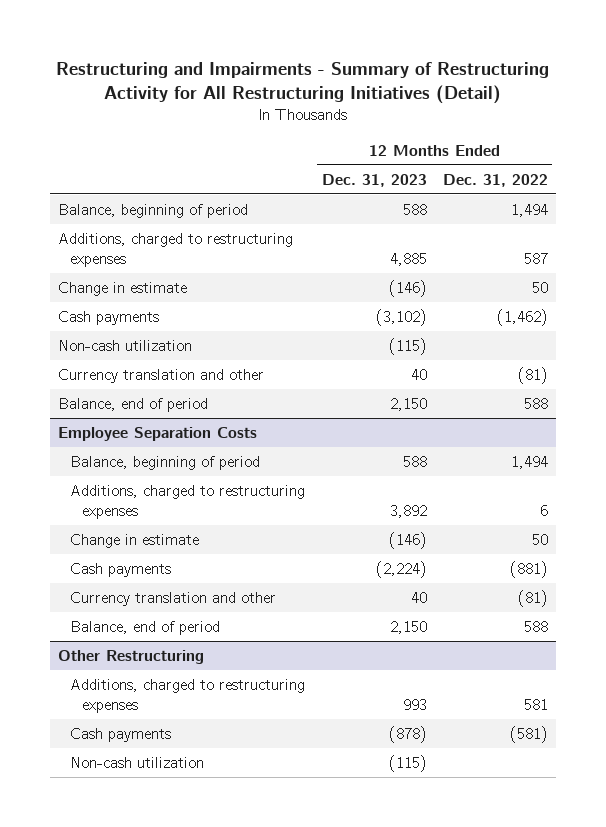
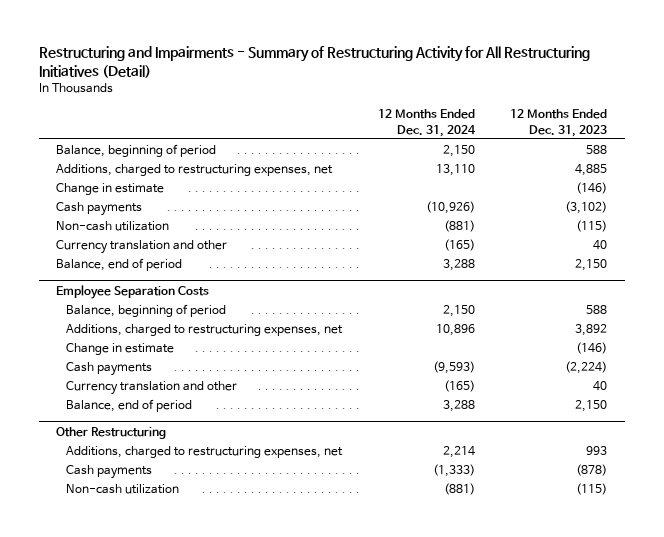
[442,173,548,187] Dec. 31, 2022 -> none
none -> [377,109,476,137] 12 Months Ended Dec. 31, 2024
[58,232,294,267] Additions, charged to restructuring expenses -> [56,163,334,176] Additions, charged to restructuring expenses, net
[70,484,306,519] Additions, charged to restructuring expenses -> [66,323,344,336] Additions, charged to restructuring expenses, net
[70,678,306,713] Additions, charged to restructuring expenses -> [66,445,344,458] Additions, charged to restructuring expenses, net

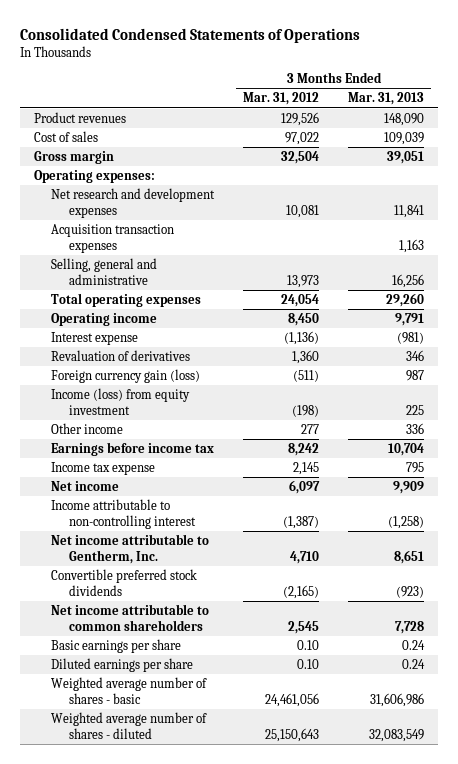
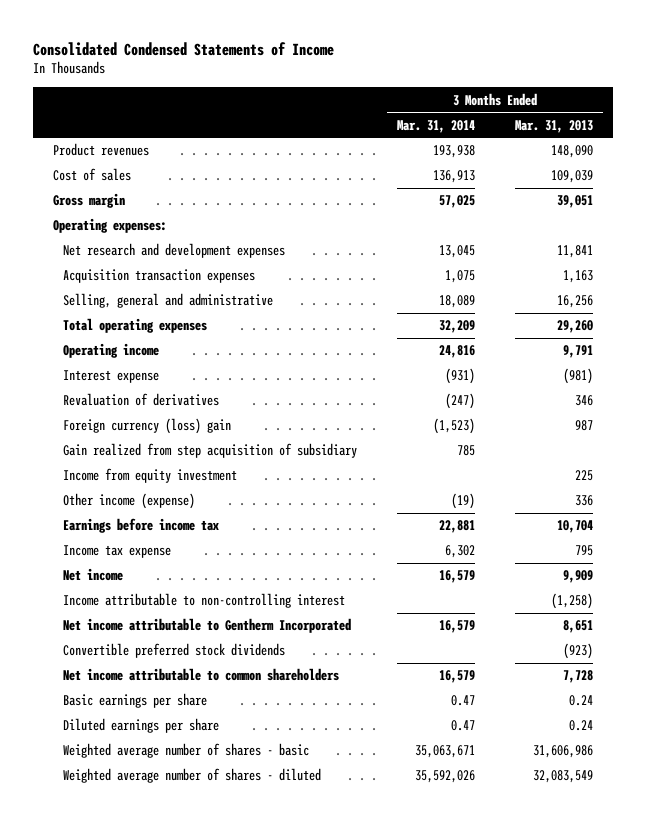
[19,27,360,43] Consolidated Condensed Statements of Operations -> [32,41,334,56] Consolidated Condensed Statements of Income
[243,92,320,106] Mar. 31, 2012 -> none
none -> [397,119,476,133] Mar. 31, 2014
[51,368,201,383] Foreign currency gain (loss) -> [63,418,232,435] Foreign currency (loss) gain
none -> [63,443,358,459] Gain realized from step acquisition of subsidiary
[51,387,191,415] Income (loss) from equity investment -> [63,468,238,484] Income from equity investment
[51,422,124,434] Other income -> [63,493,196,510] Other income (expense)
[51,533,210,564] Net income attributable to Gentherm, Inc. -> [63,618,352,634] Net income attributable to Gentherm Incorporated

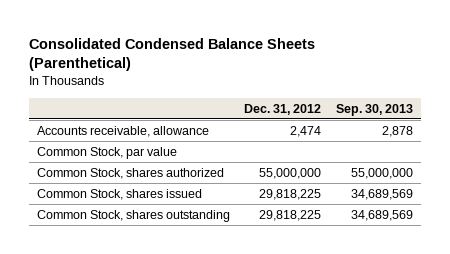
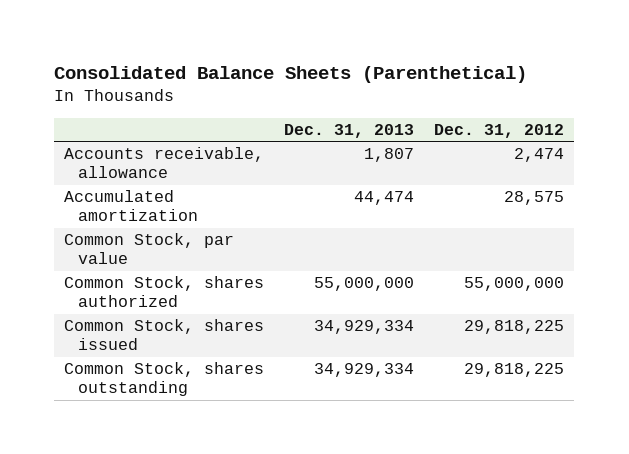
[29,37,316,72] Consolidated Condensed Balance Sheets (Parenthetical) -> [54,66,528,84] Consolidated Balance Sheets (Parenthetical)
[336,103,414,116] Sep. 30, 2013 -> none
none -> [284,123,415,138] Dec. 31, 2013
none -> [64,190,199,222] Accumulated amortization

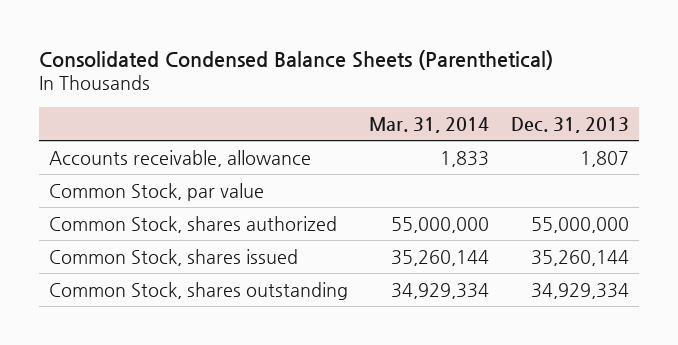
[54,66,528,84] Consolidated Balance Sheets (Parenthetical) -> [38,49,553,70] Consolidated Condensed Balance Sheets (Parenthetical)
[434,123,565,138] Dec. 31, 2012 -> none
none -> [369,116,490,133] Mar. 31, 2014
[64,190,199,222] Accumulated amortization -> none
[314,320,415,335] 34,929,334 -> [530,249,629,266] 35,260,144

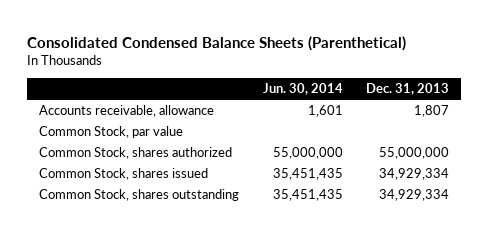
[369,116,490,133] Mar. 31, 2014 -> none
none -> [262,83,343,96] Jun. 30, 2014
[530,249,629,266] 35,260,144 -> [379,168,450,181] 34,929,334

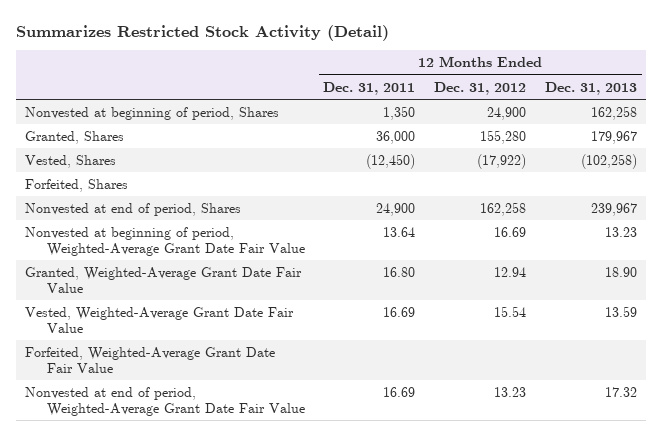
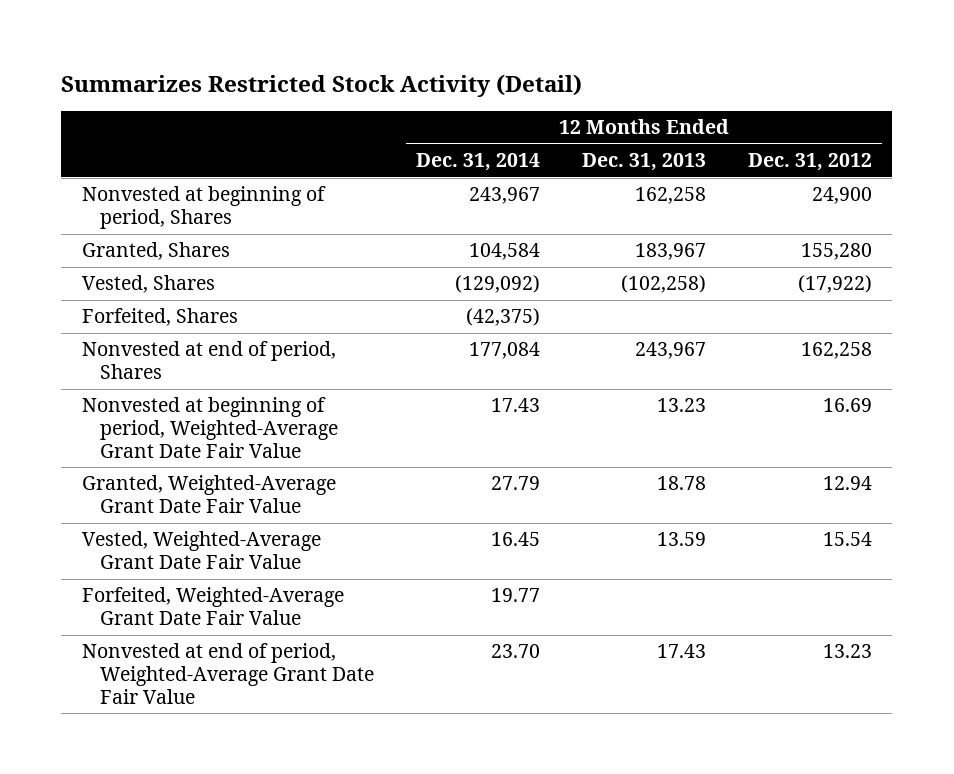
[323,81,416,95] Dec. 31, 2011 -> none
none -> [416,153,541,172] Dec. 31, 2014
[590,130,637,144] 179,967 -> [634,243,706,261] 183,967
[590,202,637,216] 239,967 -> [634,342,706,360] 243,967
[604,266,637,277] 18.90 -> [656,476,706,491] 18.78
[604,386,637,397] 17.32 -> [656,644,706,659] 17.43

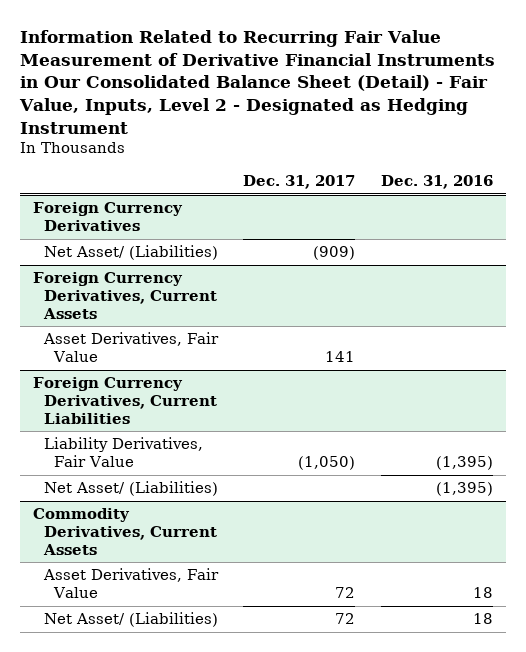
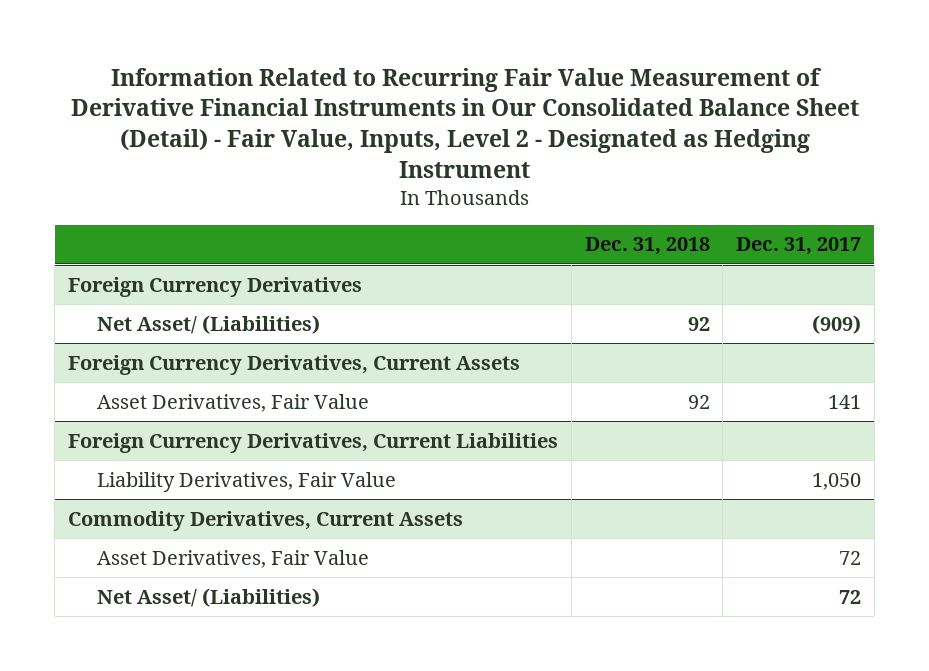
[381,175,494,190] Dec. 31, 2016 -> none
none -> [584,237,710,256] Dec. 31, 2018
[43,481,218,497] Net Asset/ (Liabilities) -> none
[298,455,356,470] (1,050) -> [812,472,862,490] 1,050

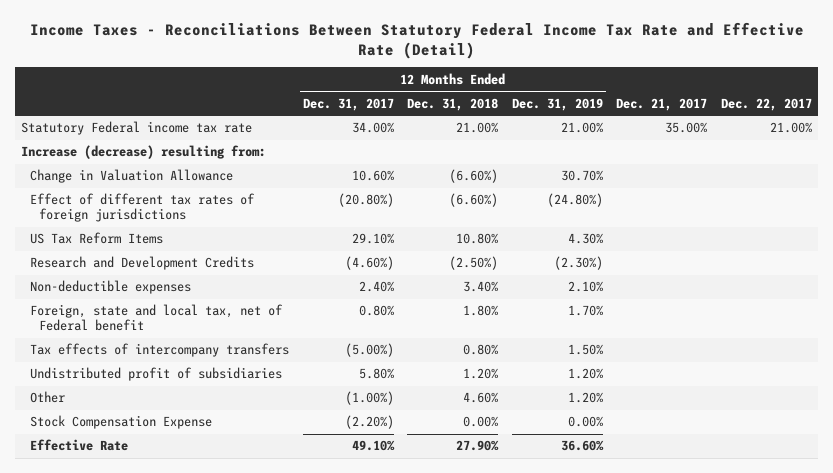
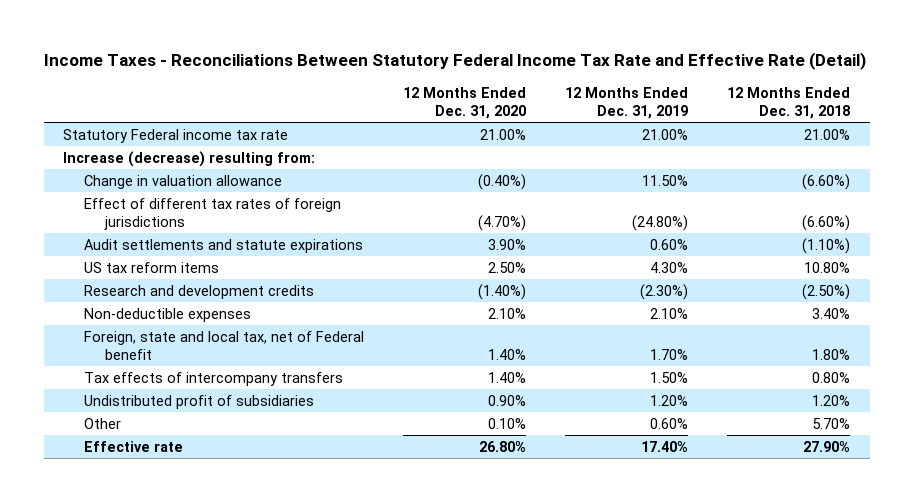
[302,97,394,111] Dec. 31, 2017 -> none
[616,97,708,111] Dec. 21, 2017 -> none
[720,97,812,111] Dec. 22, 2017 -> none
none -> [403,86,527,120] 12 Months Ended Dec. 31, 2020
[30,169,234,184] Change in Valuation Allowance -> [84,174,283,189] Change in valuation allowance
[560,170,603,182] 30.70% -> [642,174,689,186] 11.50%
none -> [84,238,364,253] Audit settlements and statute expirations
[30,232,164,245] US Tax Reform Items -> [84,261,220,273] US tax reform items
[30,256,255,271] Research and Development Credits -> [84,284,315,299] Research and development credits
[30,415,213,430] Stock Compensation Expense -> none
[463,392,499,404] 4.60% -> [812,417,851,429] 5.70%
[567,392,603,404] 1.20% -> [650,417,689,429] 0.60%
[30,439,129,452] Effective Rate -> [84,440,184,452] Effective rate
[560,440,604,452] 36.60% -> [641,440,689,452] 17.40%

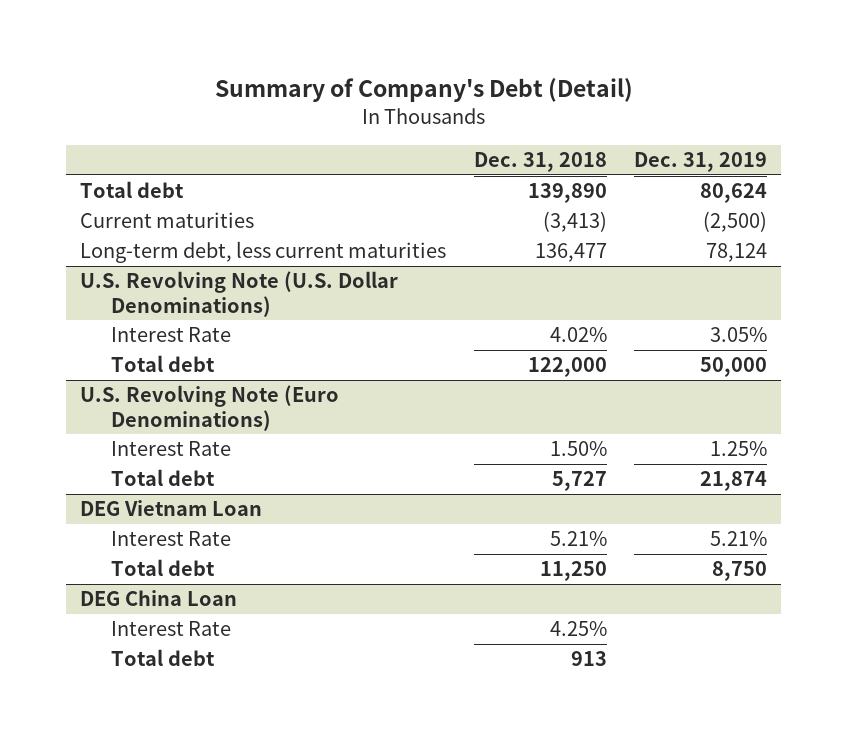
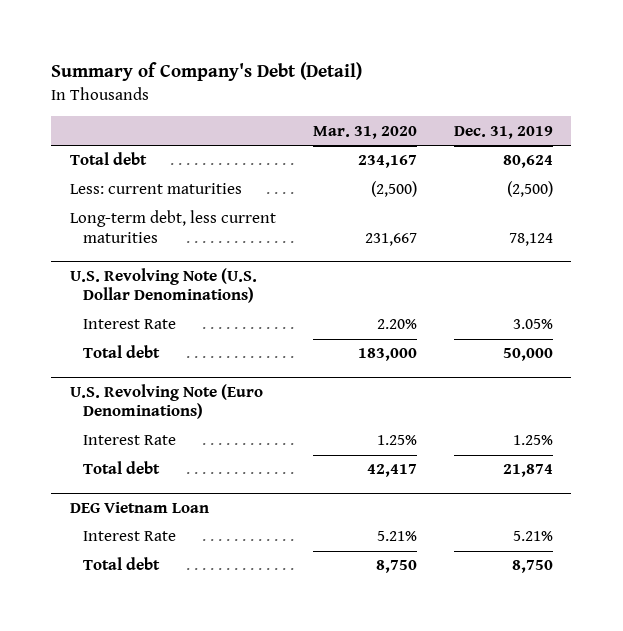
[473,151,607,172] Dec. 31, 2018 -> none
none -> [312,125,417,139] Mar. 31, 2020
[80,212,255,229] Current maturities -> [69,183,242,195] Less: current maturities
[80,590,238,607] DEG China Loan -> none
[111,621,232,637] Interest Rate -> none
[111,649,216,667] Total debt -> none

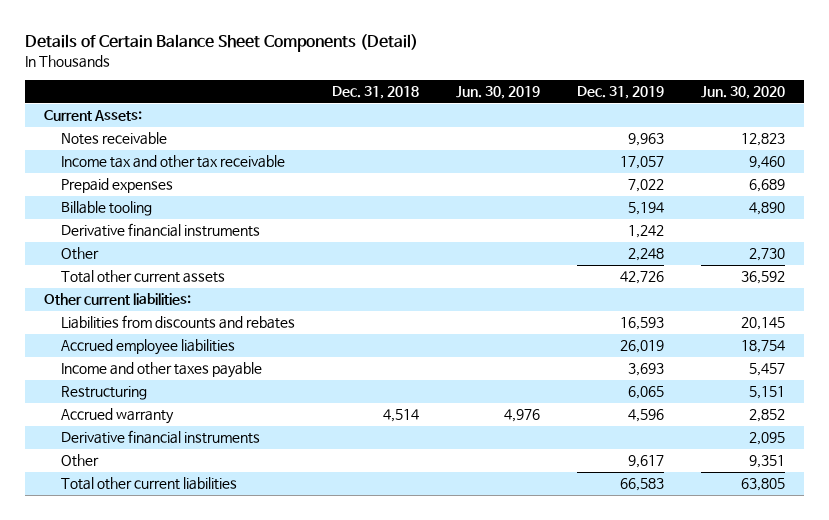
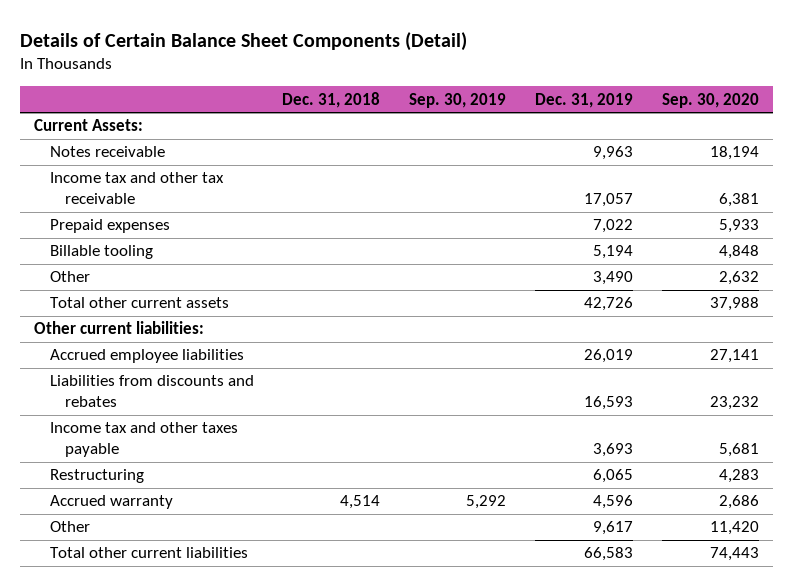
[456,86,541,100] Jun. 30, 2019 -> none
[701,86,786,100] Jun. 30, 2020 -> none
none -> [409,92,507,108] Sep. 30, 2019
none -> [661,92,759,108] Sep. 30, 2020
[61,223,261,238] Derivative financial instruments -> none
[628,248,665,262] 2,248 -> [592,271,633,286] 3,490
[61,315,296,330] Liabilities from discounts and rebates -> [49,375,254,408] Liabilities from discounts and rebates
[61,362,263,379] Income and other taxes payable -> [49,422,238,458] Income tax and other taxes payable
[61,430,261,445] Derivative financial instruments -> none

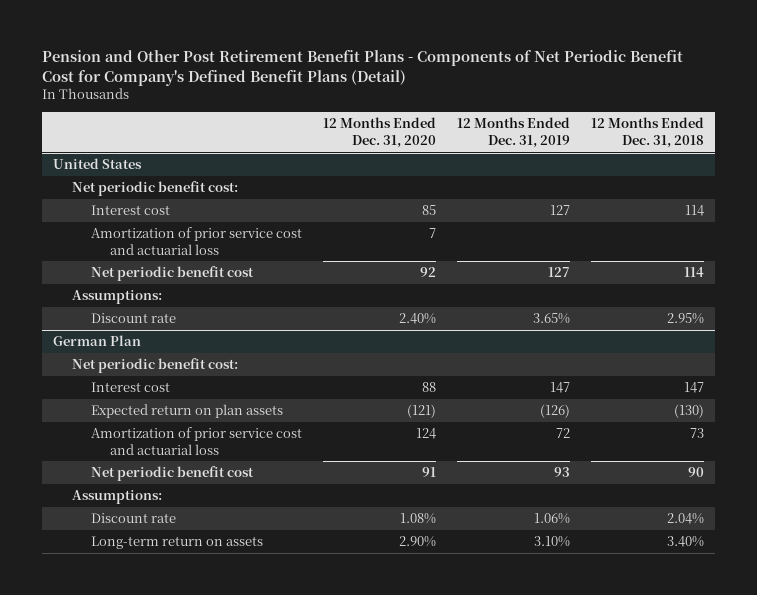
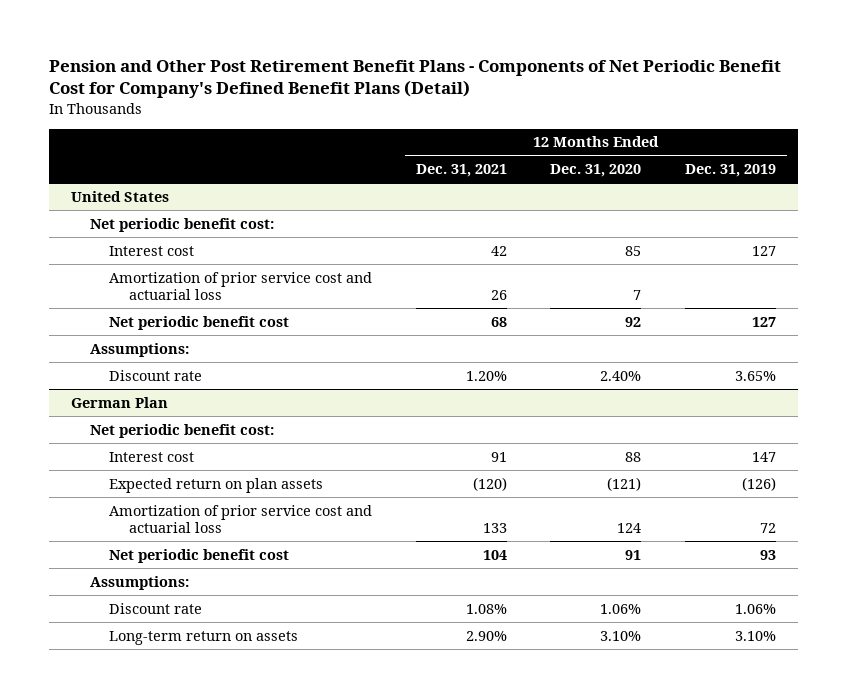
[591,117,705,148] 12 Months Ended Dec. 31, 2018 -> none
none -> [415,164,507,178] Dec. 31, 2021
[399,513,436,525] 1.08% -> [600,603,642,614] 1.06%
[398,536,436,548] 2.90% -> [600,630,642,641] 3.10%

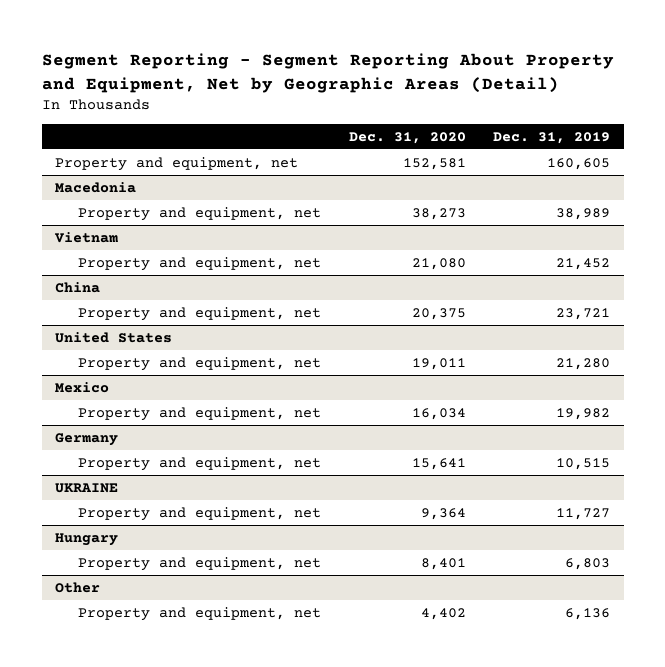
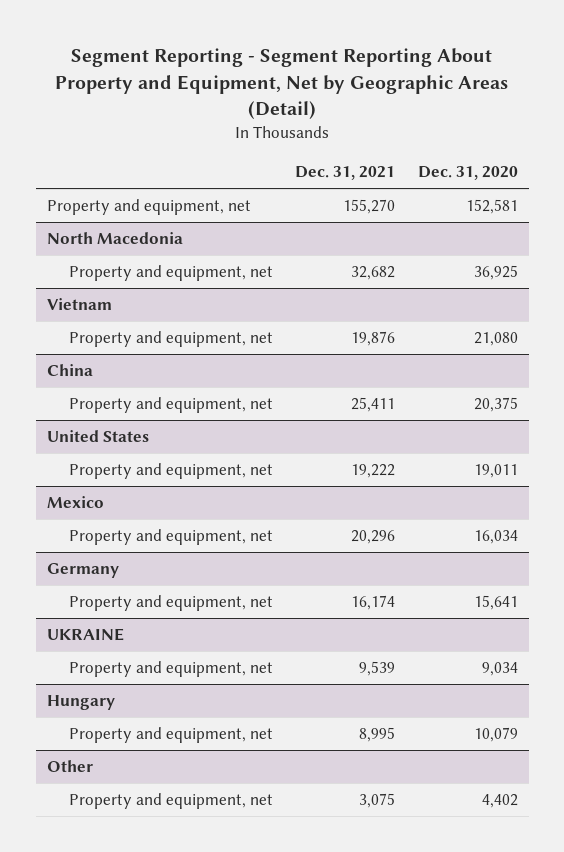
[492,131,610,144] Dec. 31, 2019 -> none
none -> [295,166,396,181] Dec. 31, 2021
[55,181,137,193] Macedonia -> [46,232,183,245] North Macedonia
[411,207,466,220] 38,273 -> [473,265,518,281] 36,925
[420,507,466,520] 9,364 -> [481,662,518,677] 9,034
[420,557,466,570] 8,401 -> [473,727,518,743] 10,079

